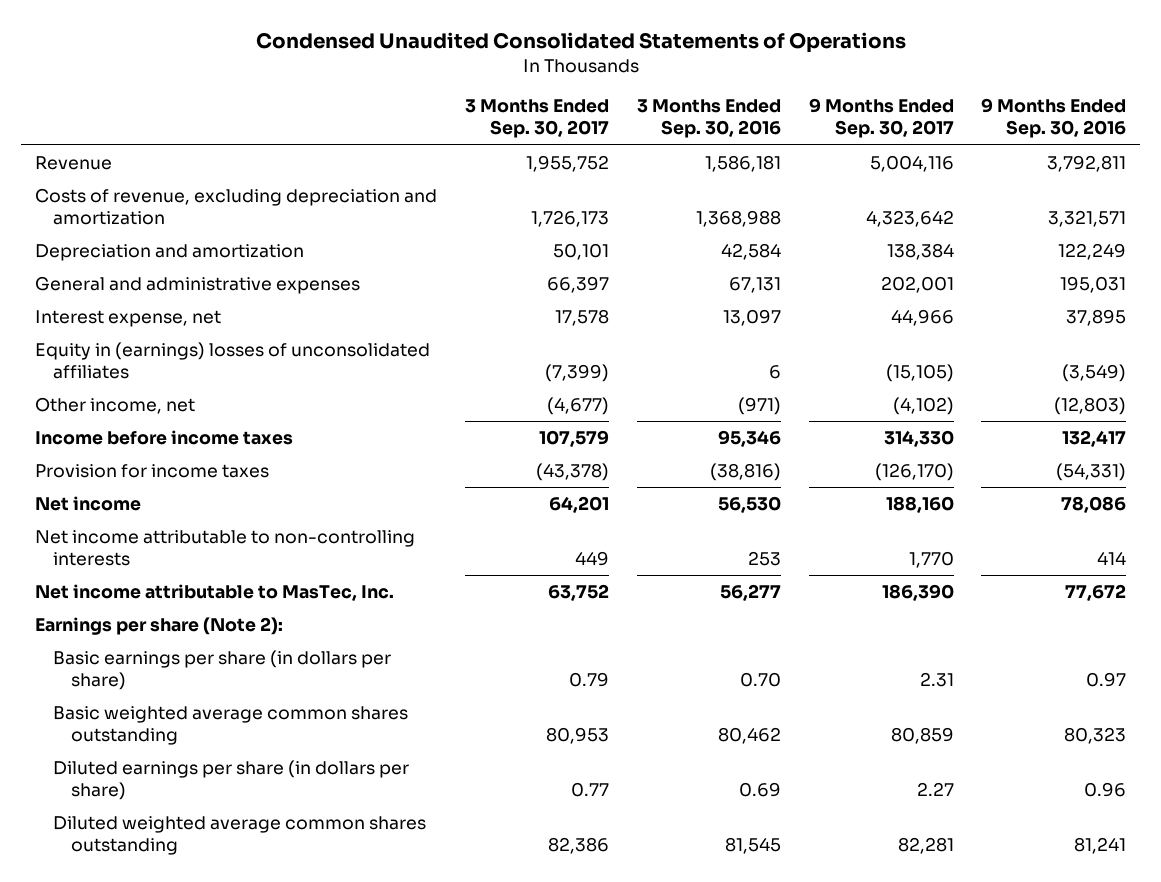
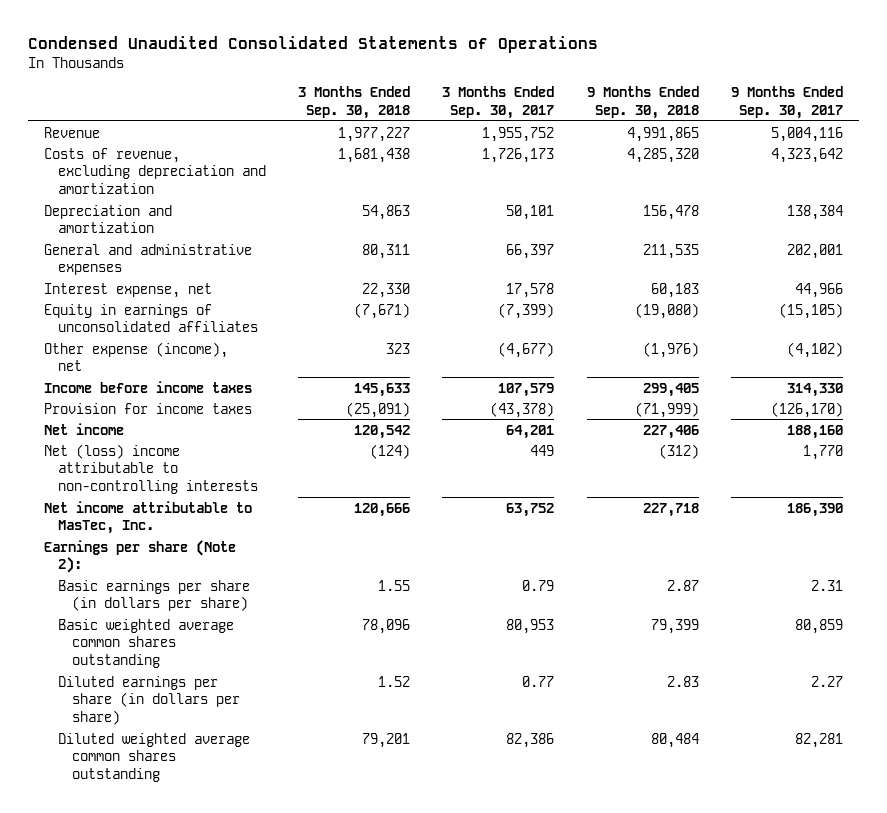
[636,99,781,139] 3 Months Ended Sep. 30, 2016 -> none
[981,98,1127,139] 9 Months Ended Sep. 30, 2016 -> none
none -> [298,85,411,119] 3 Months Ended Sep. 30, 2018
none -> [586,85,699,119] 9 Months Ended Sep. 30, 2018
[35,342,431,380] Equity in (earnings) losses of unconsolidated affiliates -> [43,303,258,333] Equity in earnings of unconsolidated affiliates
[35,397,196,415] Other income, net -> [43,341,228,372] Other expense (income), net
[35,530,416,567] Net income attributable to non-controlling interests -> [43,443,258,494] Net (loss) income attributable to non-controlling interests

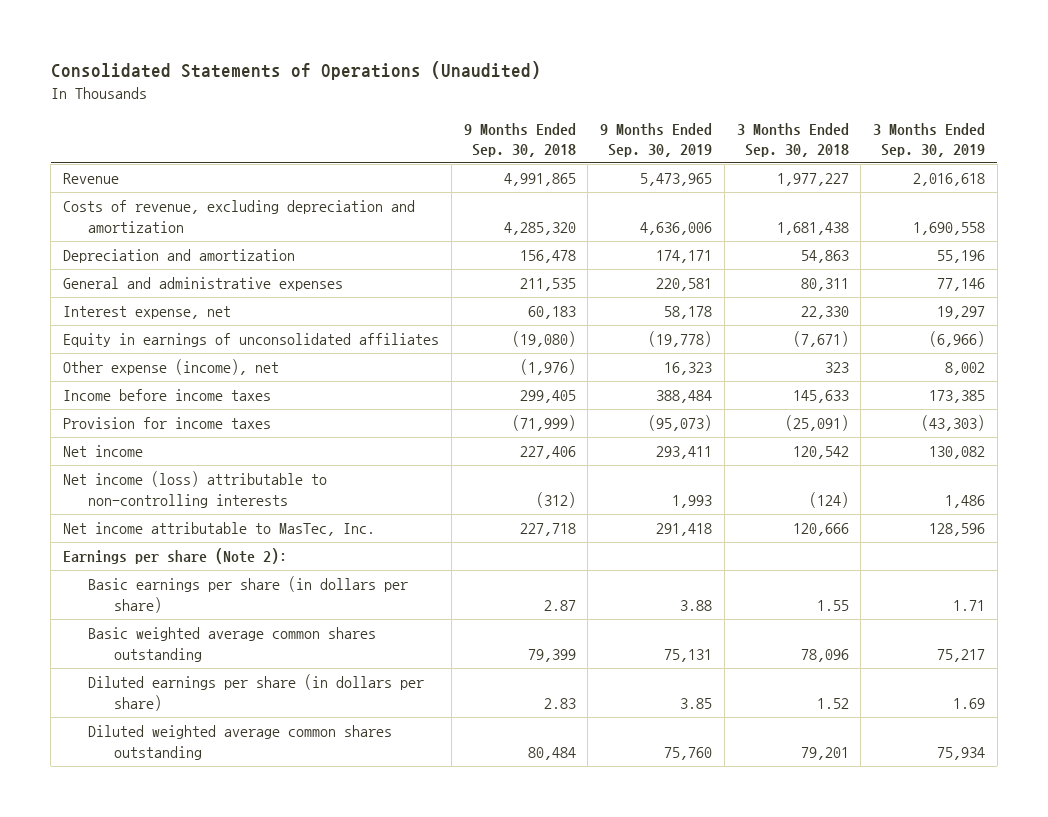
[27,36,598,54] Condensed Unaudited Consolidated Statements of Operations -> [50,61,541,81] Consolidated Statements of Operations (Unaudited)
[442,85,555,119] 3 Months Ended Sep. 30, 2017 -> none
[730,85,843,119] 9 Months Ended Sep. 30, 2017 -> none
none -> [600,122,713,157] 9 Months Ended Sep. 30, 2019
none -> [873,122,986,157] 3 Months Ended Sep. 30, 2019
[43,443,258,494] Net (loss) income attributable to non-controlling interests -> [63,471,328,508] Net income (loss) attributable to non-controlling interests

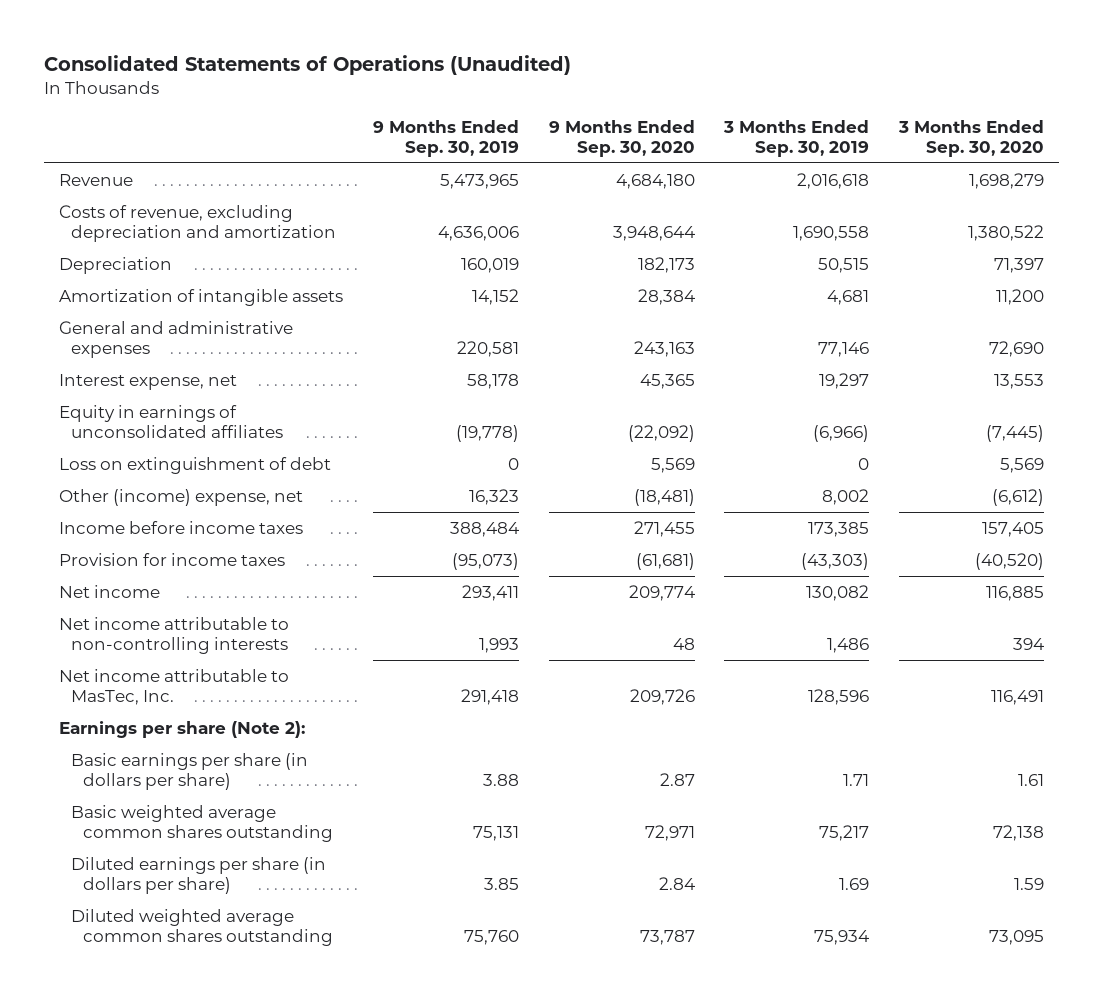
[463,122,576,157] 9 Months Ended Sep. 30, 2018 -> none
[736,122,849,157] 3 Months Ended Sep. 30, 2018 -> none
none -> [548,120,695,157] 9 Months Ended Sep. 30, 2020
none -> [898,120,1045,157] 3 Months Ended Sep. 30, 2020
[63,249,296,264] Depreciation and amortization -> none
none -> [59,256,173,274] Depreciation
none -> [59,288,344,306] Amortization of intangible assets
none -> [59,456,332,474] Loss on extinguishment of debt
[63,359,280,376] Other expense (income), net -> [59,488,304,506] Other (income) expense, net
[63,471,328,508] Net income (loss) attributable to non-controlling interests -> [59,616,290,654] Net income attributable to non-controlling interests

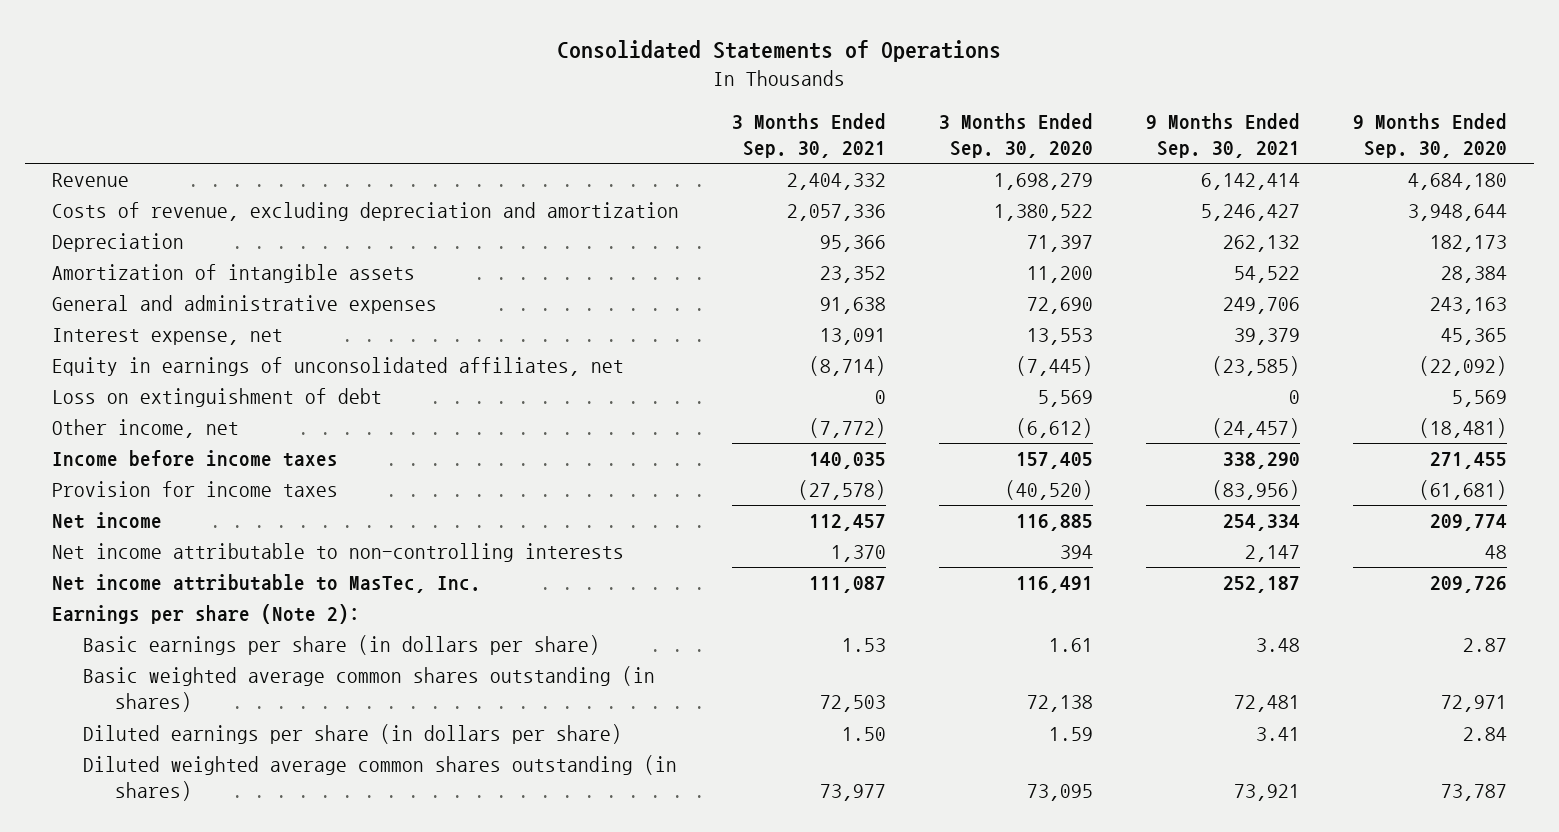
[44,54,572,75] Consolidated Statements of Operations (Unaudited) -> [557,40,1002,63] Consolidated Statements of Operations
[372,120,519,157] 9 Months Ended Sep. 30, 2019 -> none
[723,120,870,157] 3 Months Ended Sep. 30, 2019 -> none
none -> [731,113,886,159] 3 Months Ended Sep. 30, 2021
none -> [1145,113,1300,159] 9 Months Ended Sep. 30, 2021
[59,404,284,438] Equity in earnings of unconsolidated affiliates -> [51,357,624,377] Equity in earnings of unconsolidated affiliates, net
[59,488,304,506] Other (income) expense, net -> [51,419,239,439] Other income, net
[71,804,334,842] Basic weighted average common shares outstanding -> [83,666,656,713] Basic weighted average common shares outstanding (in shares)
[71,908,334,946] Diluted weighted average common shares outstanding -> [83,755,678,802] Diluted weighted average common shares outstanding (in shares)

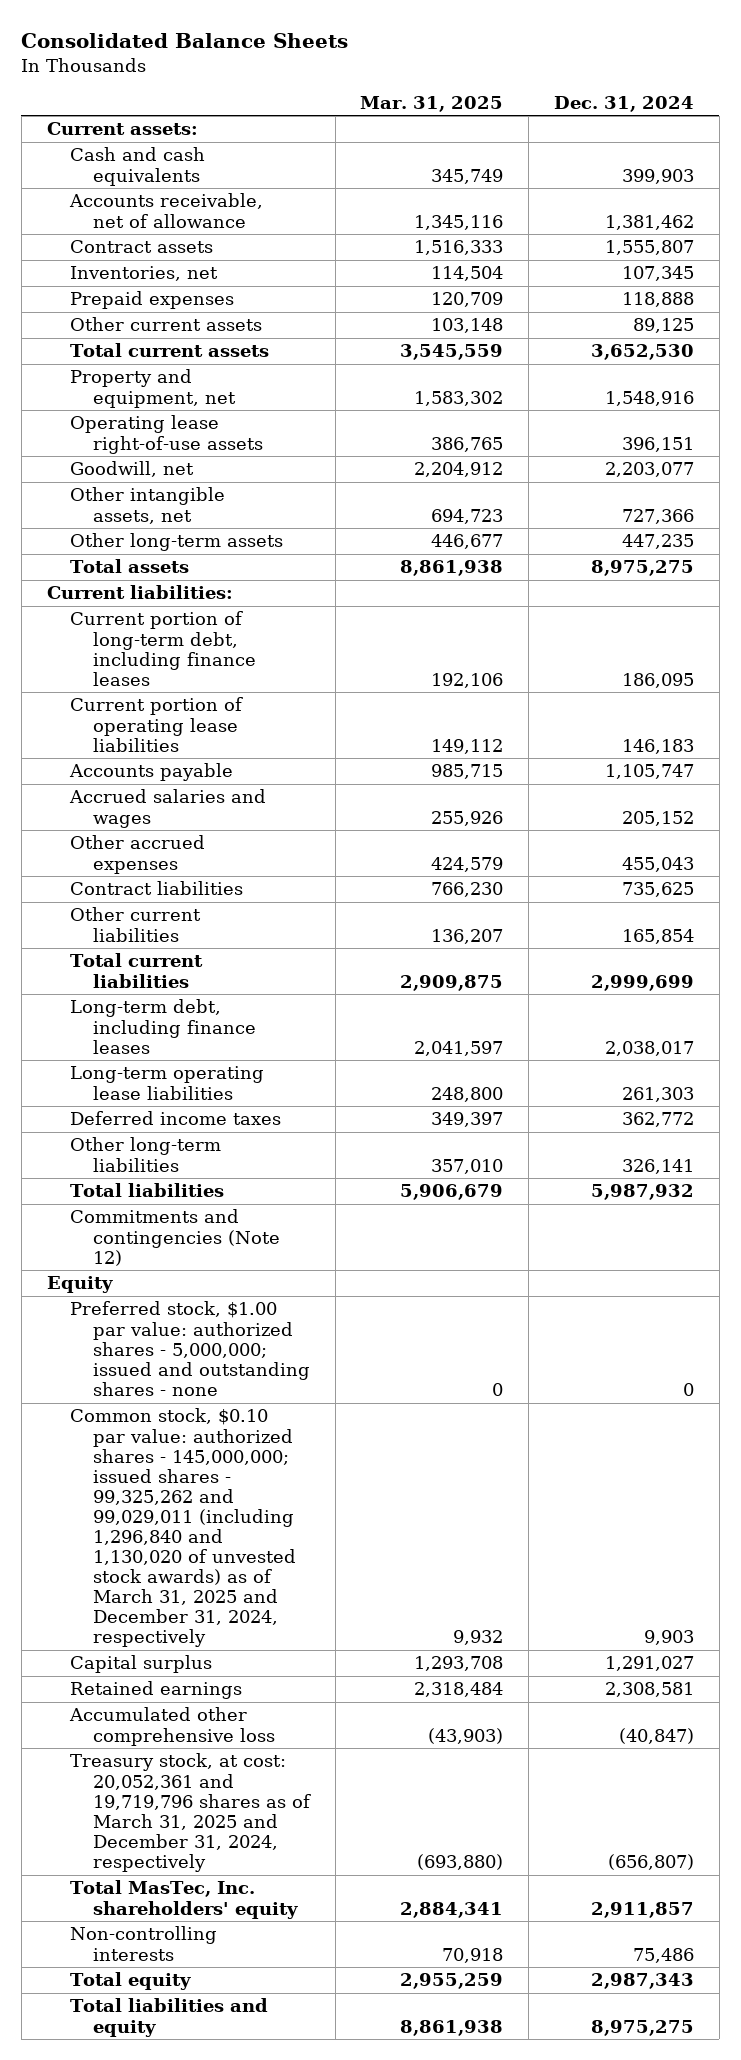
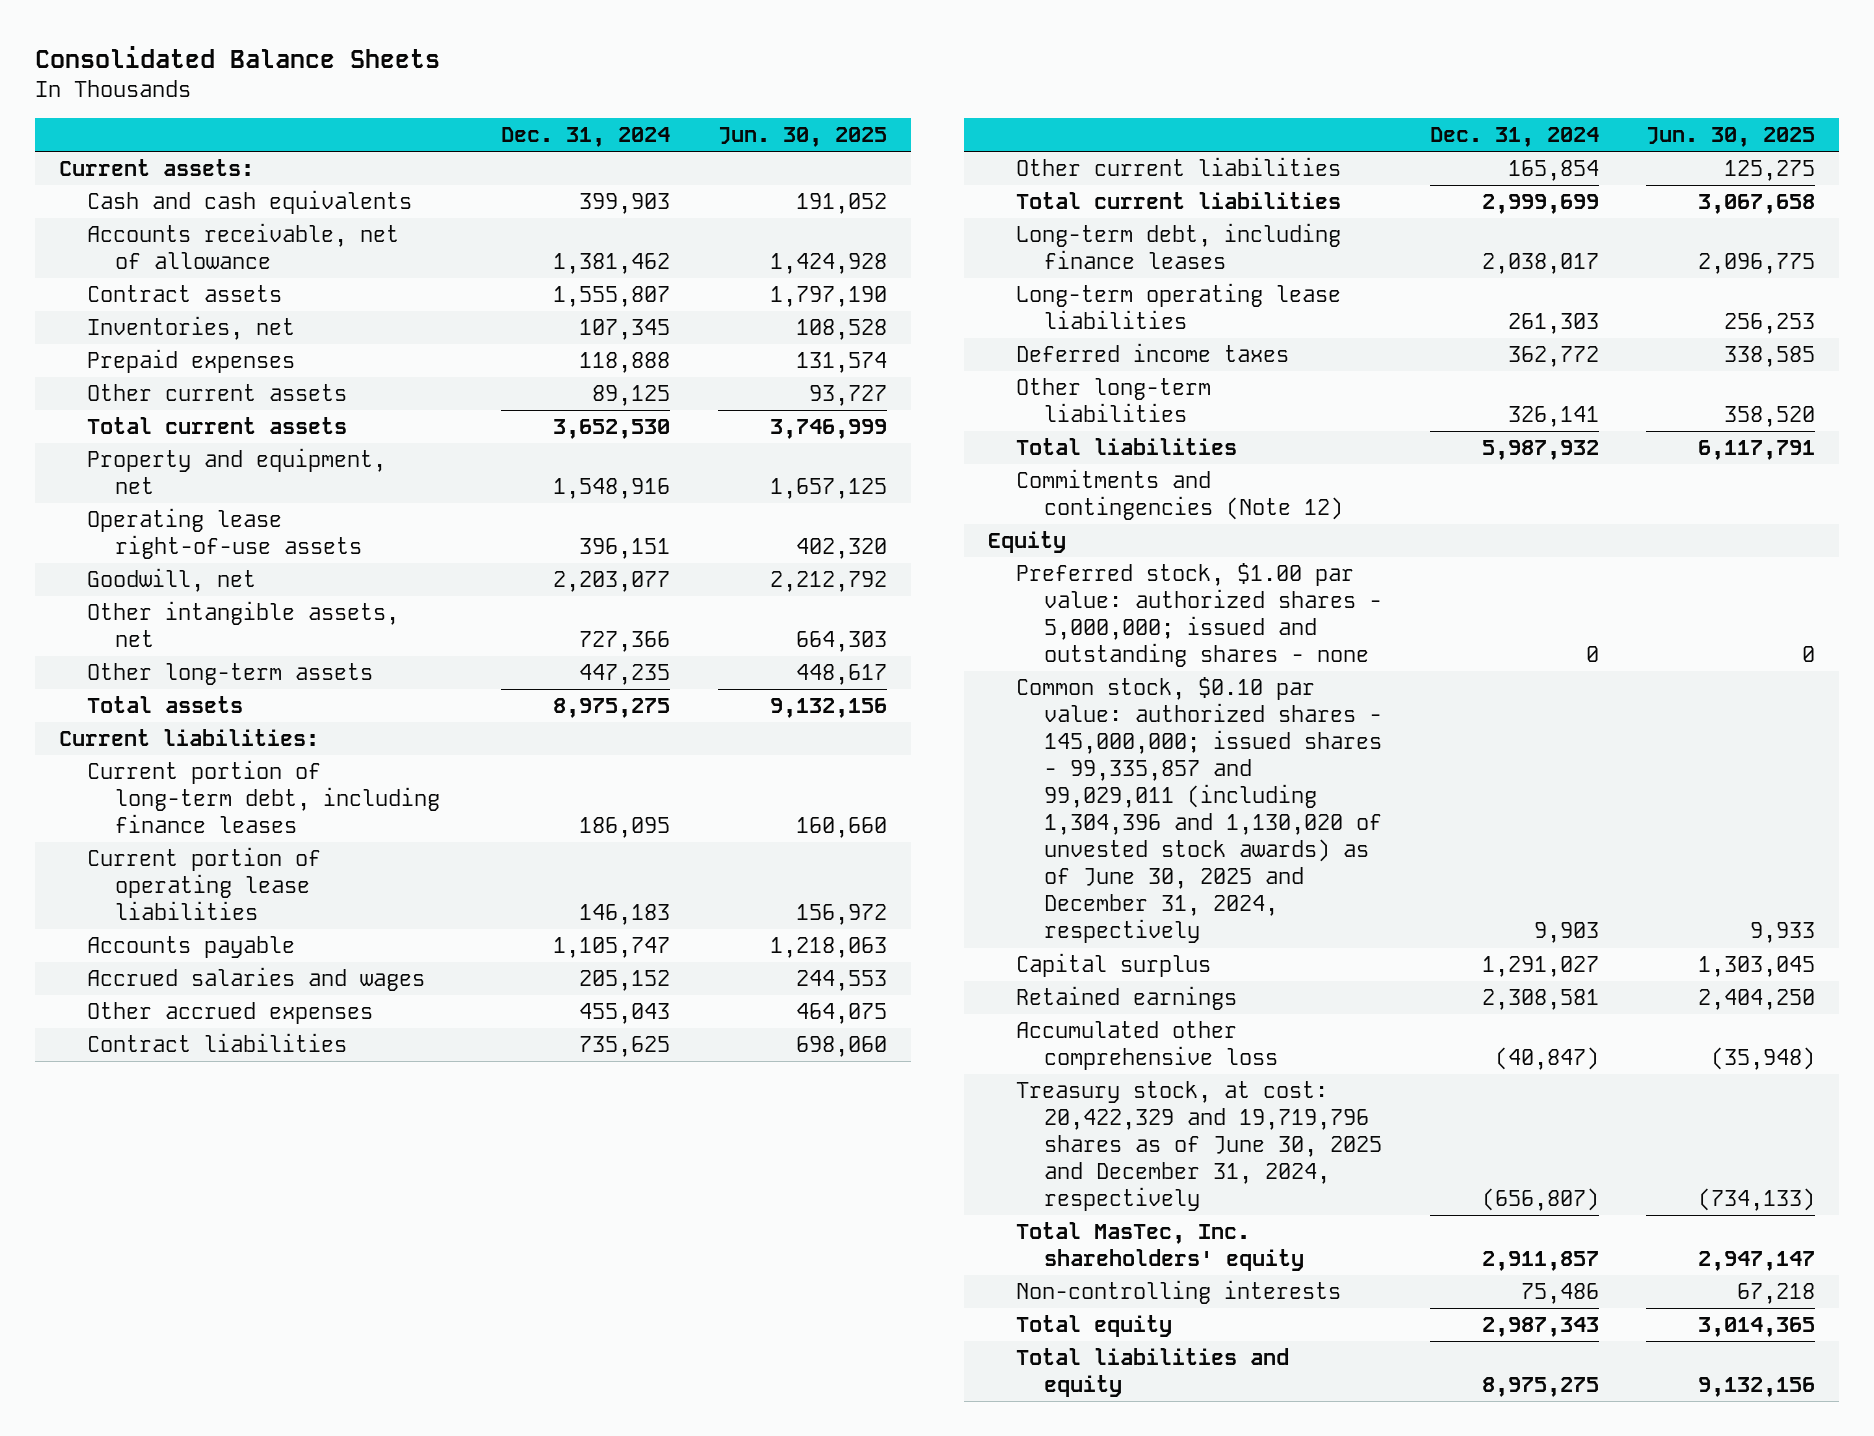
[360,95,504,112] Mar. 31, 2025 -> none
none -> [717,127,887,148] Jun. 30, 2025
[69,1408,296,1648] Common stock, $0.10 par value: authorized shares - 145,000,000; issued shares - 99,325,262 and 99,029,011 (including 1,296,840 and 1,130,020 of unvested stock awards) as of March 31, 2025 and December 31, 2024, respectively -> [1015,677,1382,944] Common stock, $0.10 par value: authorized shares - 145,000,000; issued shares - 99,335,857 and 99,029,011 (including 1,304,396 and 1,130,020 of unvested stock awards) as of June 30, 2025 and December 31, 2024, respectively
[69,1753,311,1872] Treasury stock, at cost: 20,052,361 and 19,719,796 shares as of March 31, 2025 and December 31, 2024, respectively -> [1015,1081,1382,1212] Treasury stock, at cost: 20,422,329 and 19,719,796 shares as of June 30, 2025 and December 31, 2024, respectively

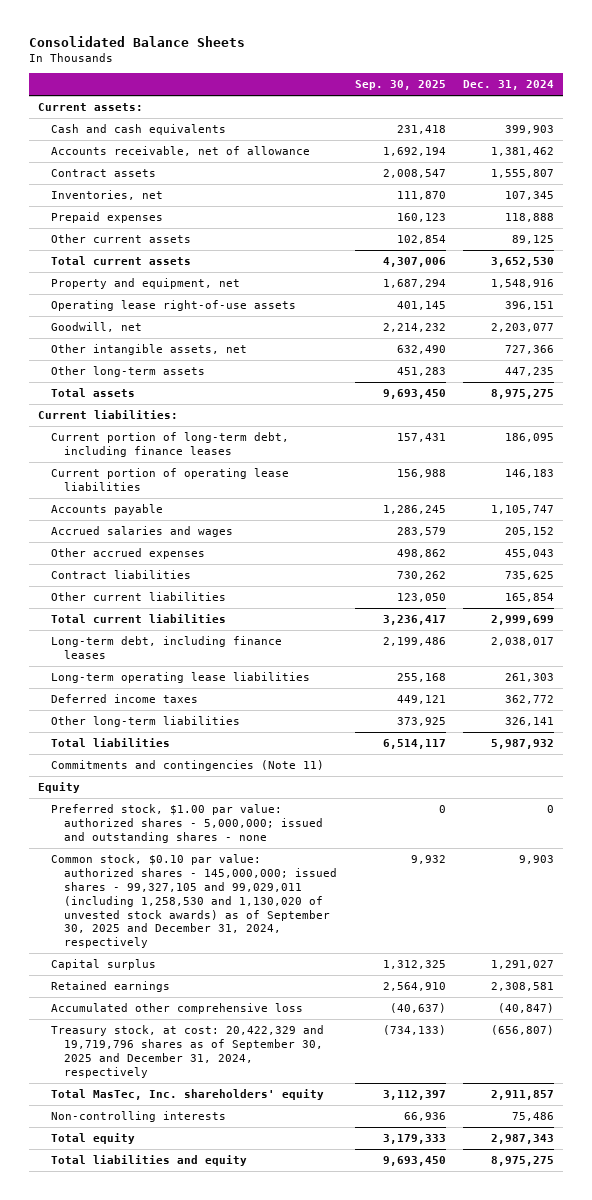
[717,127,887,148] Jun. 30, 2025 -> none
none -> [354,80,446,91] Sep. 30, 2025
[1015,469,1343,521] Commitments and contingencies (Note 12) -> [51,760,325,772] Commitments and contingencies (Note 11)
[1015,677,1382,944] Common stock, $0.10 par value: authorized shares - 145,000,000; issued shares - 99,335,857 and 99,029,011 (including 1,304,396 and 1,130,020 of unvested stock awards) as of June 30, 2025 and December 31, 2024, respectively -> [51,854,338,949] Common stock, $0.10 par value: authorized shares - 145,000,000; issued shares - 99,327,105 and 99,029,011 (including 1,258,530 and 1,130,020 of unvested stock awards) as of September 30, 2025 and December 31, 2024, respectively
[1015,1081,1382,1212] Treasury stock, at cost: 20,422,329 and 19,719,796 shares as of June 30, 2025 and December 31, 2024, respectively -> [51,1025,325,1078] Treasury stock, at cost: 20,422,329 and 19,719,796 shares as of September 30, 2025 and December 31, 2024, respectively

